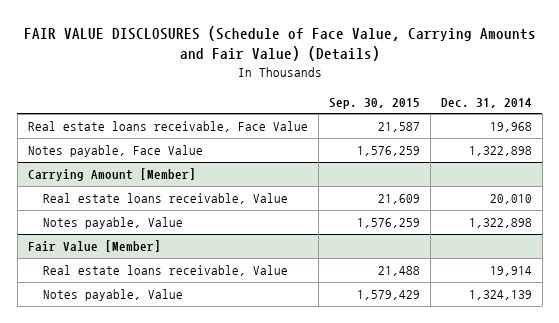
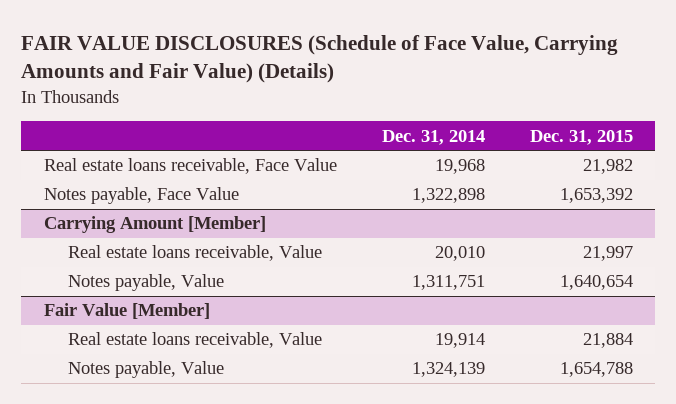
[328,97,420,109] Sep. 30, 2015 -> none
none -> [529,129,633,145] Dec. 31, 2015
[468,218,532,229] 1,322,898 -> [411,275,485,291] 1,311,751

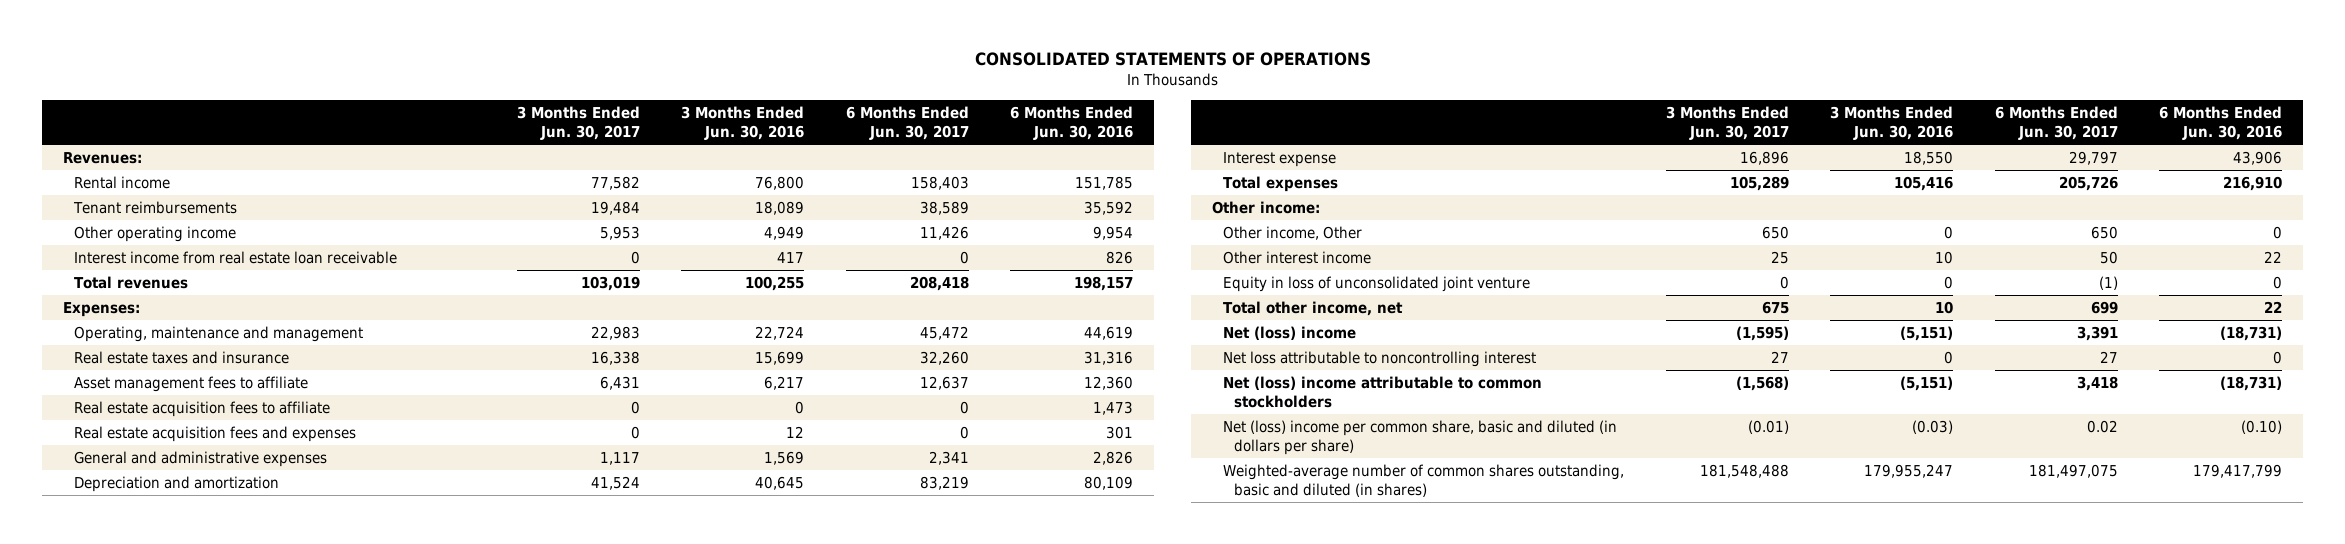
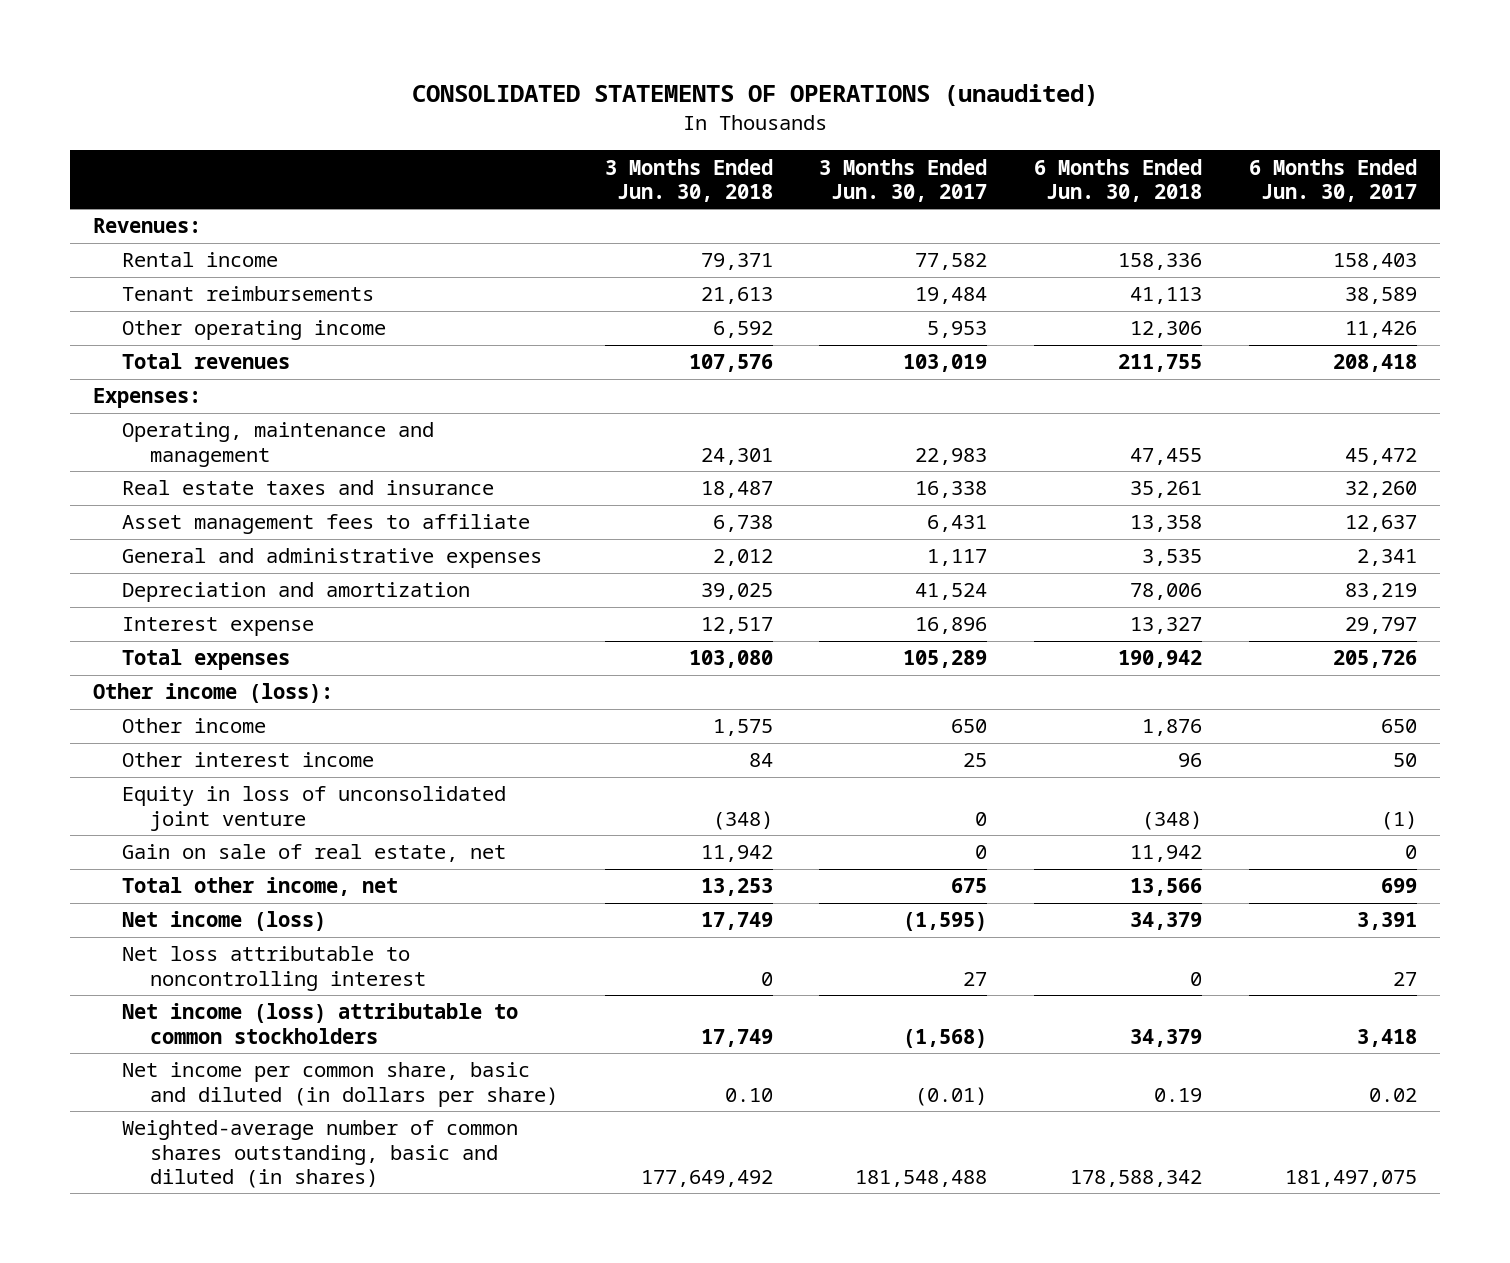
[974,52,1371,67] CONSOLIDATED STATEMENTS OF OPERATIONS -> [411,83,1098,106] CONSOLIDATED STATEMENTS OF OPERATIONS (unaudited)
[681,105,805,141] 3 Months Ended Jun. 30, 2016 -> none
[1010,105,1134,141] 6 Months Ended Jun. 30, 2016 -> none
none -> [604,158,773,202] 3 Months Ended Jun. 30, 2018
none -> [1034,158,1203,202] 6 Months Ended Jun. 30, 2018
[74,250,398,264] Interest income from real estate loan receivable -> none
[74,400,331,417] Real estate acquisition fees to affiliate -> none
[74,425,357,442] Real estate acquisition fees and expenses -> none
[1211,200,1320,214] Other income: -> [92,683,333,704] Other income (loss):
[1222,225,1362,240] Other income, Other -> [121,718,266,734] Other income
none -> [121,844,506,863] Gain on sale of real estate, net
[1222,325,1356,340] Net (loss) income -> [121,911,326,932] Net income (loss)
[1222,375,1542,409] Net (loss) income attributable to common stockholders -> [121,1003,518,1044] Net income (loss) attributable to common stockholders
[1222,419,1617,456] Net (loss) income per common share, basic and diluted (in dollars per share) -> [121,1062,559,1107] Net income per common share, basic and diluted (in dollars per share)

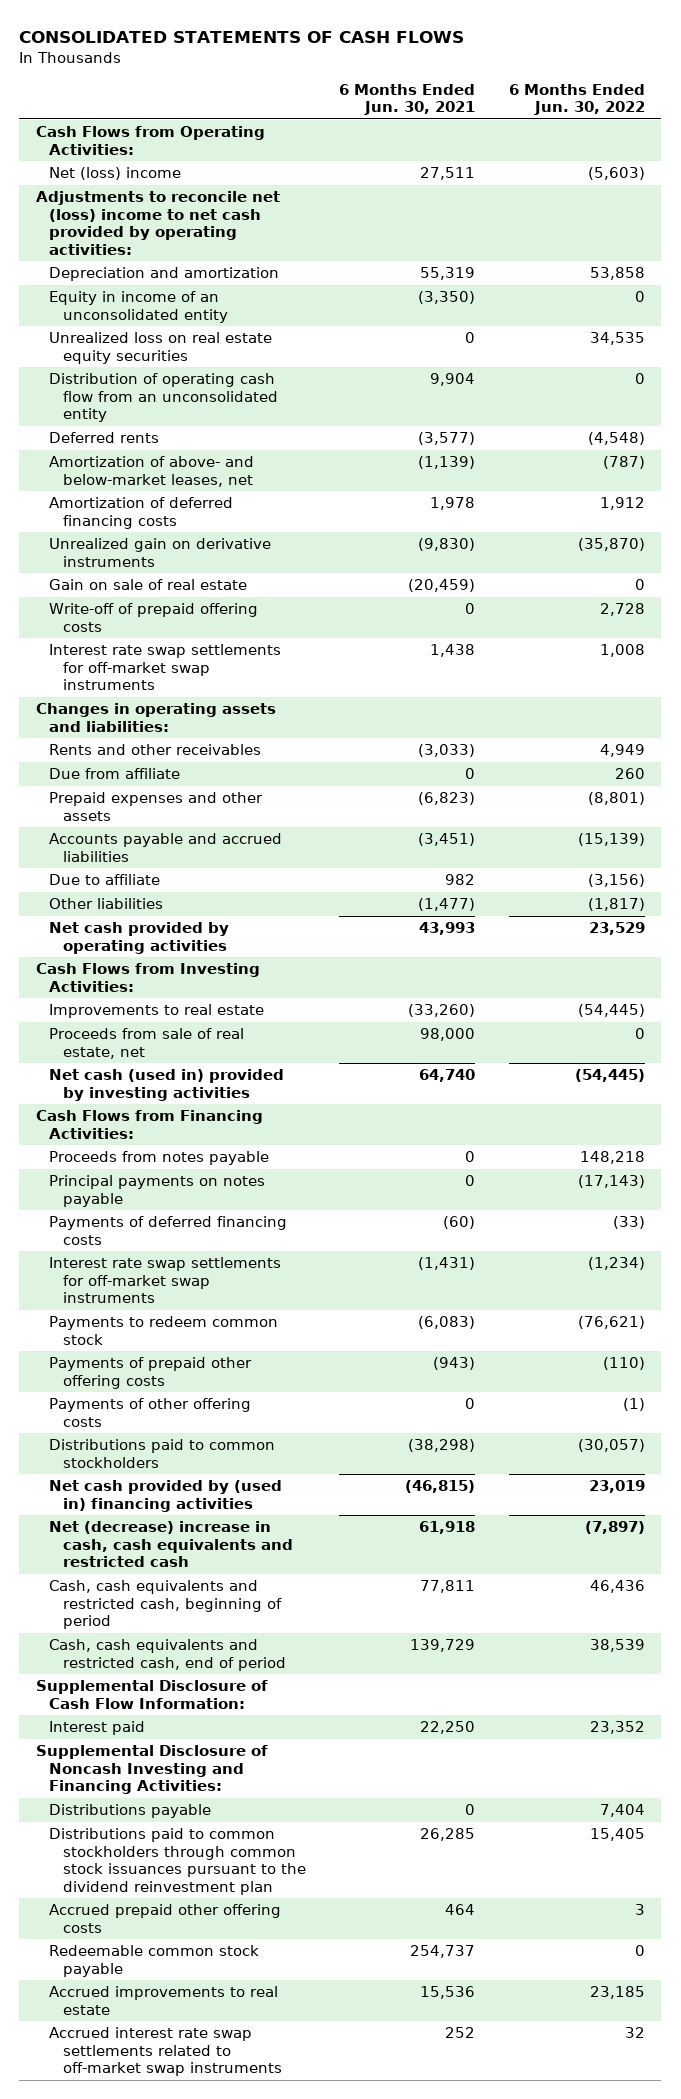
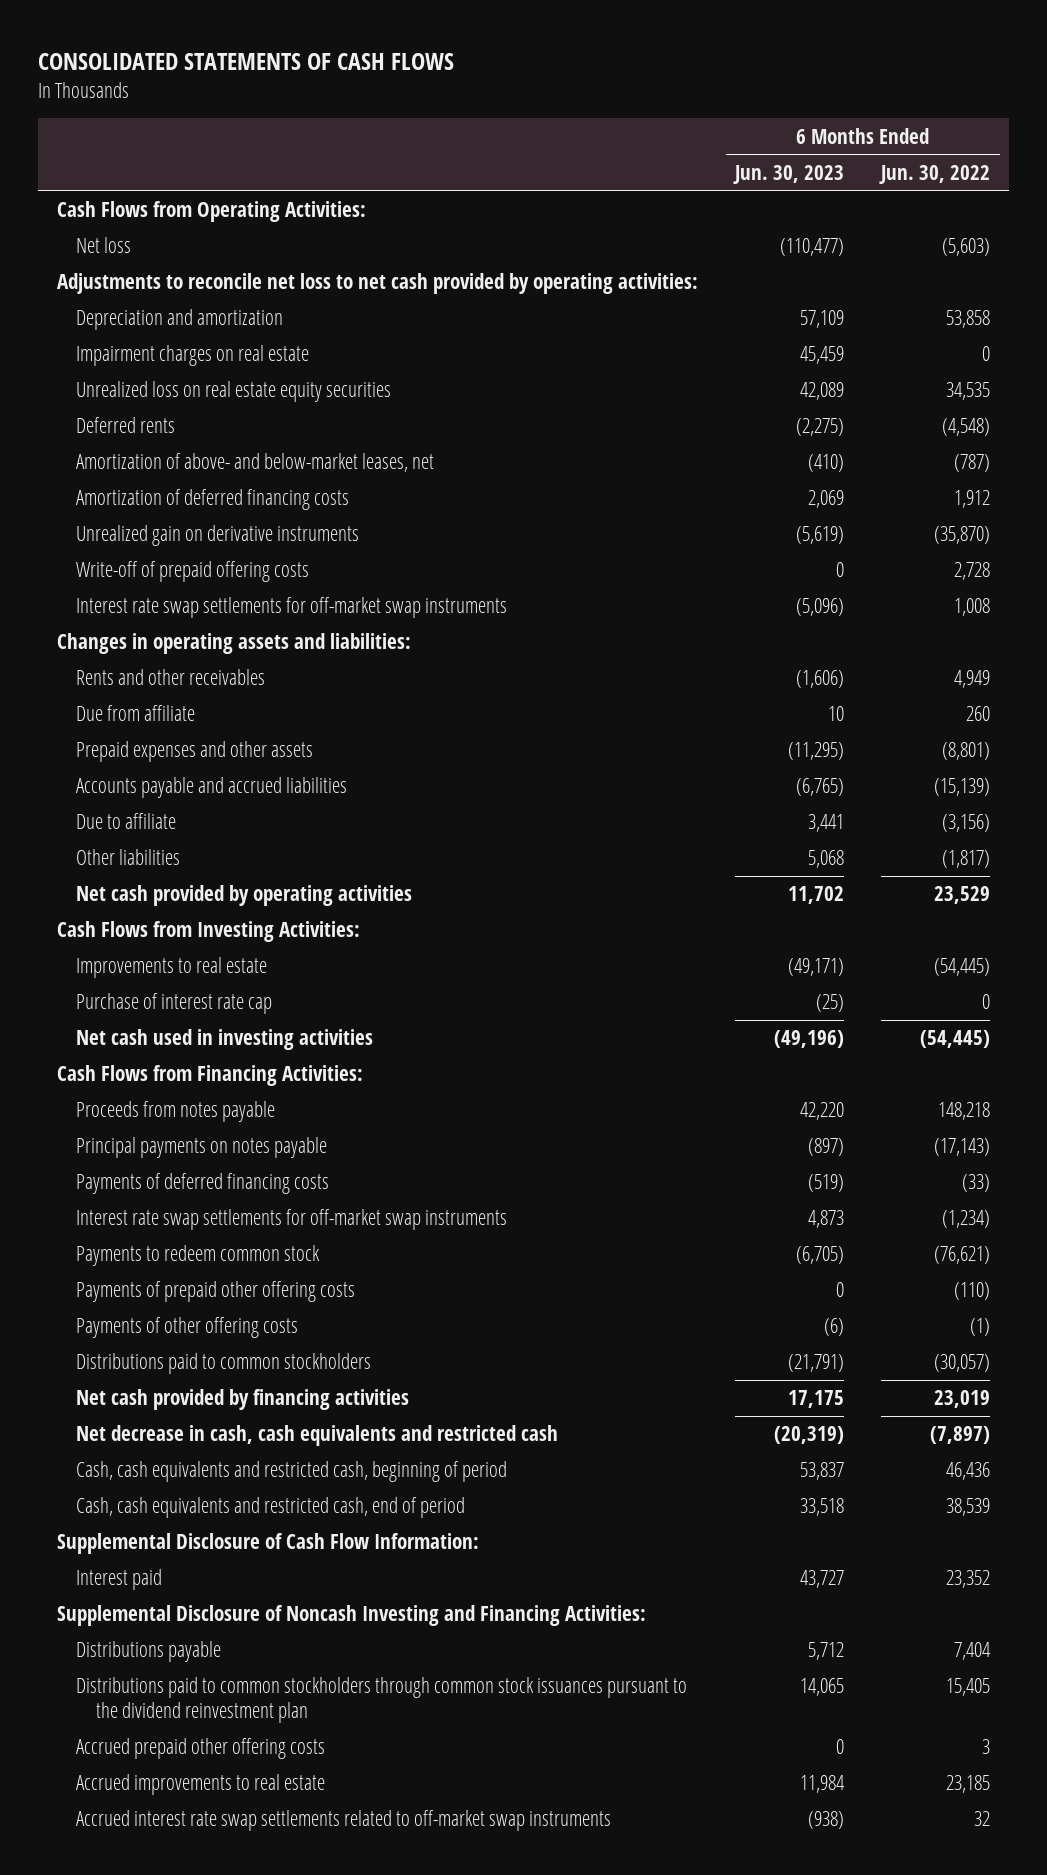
[339,83,476,116] 6 Months Ended Jun. 30, 2021 -> none
none -> [733,164,845,184] Jun. 30, 2023
[49,167,182,181] Net (loss) income -> [76,237,132,254] Net loss
[36,191,281,255] Adjustments to reconcile net (loss) income to net cash provided by operating activities: -> [56,273,698,295] Adjustments to reconcile net loss to net cash provided by operating activities:
[49,291,228,323] Equity in income of an unconsolidated entity -> none
none -> [76,345,310,367] Impairment charges on real estate
[49,373,278,423] Distribution of operating cash flow from an unconsolidated entity -> none
[49,579,248,591] Gain on sale of real estate -> none
[49,1028,245,1059] Proceeds from sale of real estate, net -> none
none -> [76,993,273,1015] Purchase of interest rate cap
[49,1069,285,1101] Net cash (used in) provided by investing activities -> [76,1029,374,1051] Net cash used in investing activities
[49,1480,283,1512] Net cash provided by (used in) financing activities -> [76,1389,410,1411] Net cash provided by financing activities
[49,1521,293,1568] Net (decrease) increase in cash, cash equivalents and restricted cash -> [76,1425,559,1447] Net decrease in cash, cash equivalents and restricted cash
[49,1945,260,1977] Redeemable common stock payable -> none

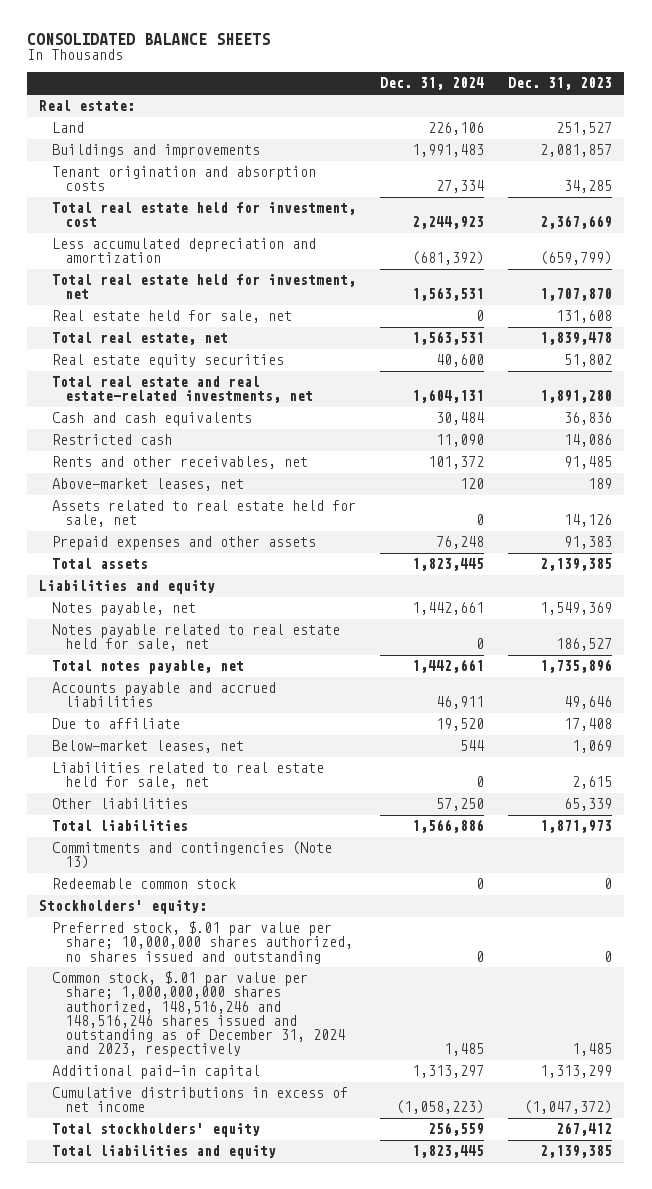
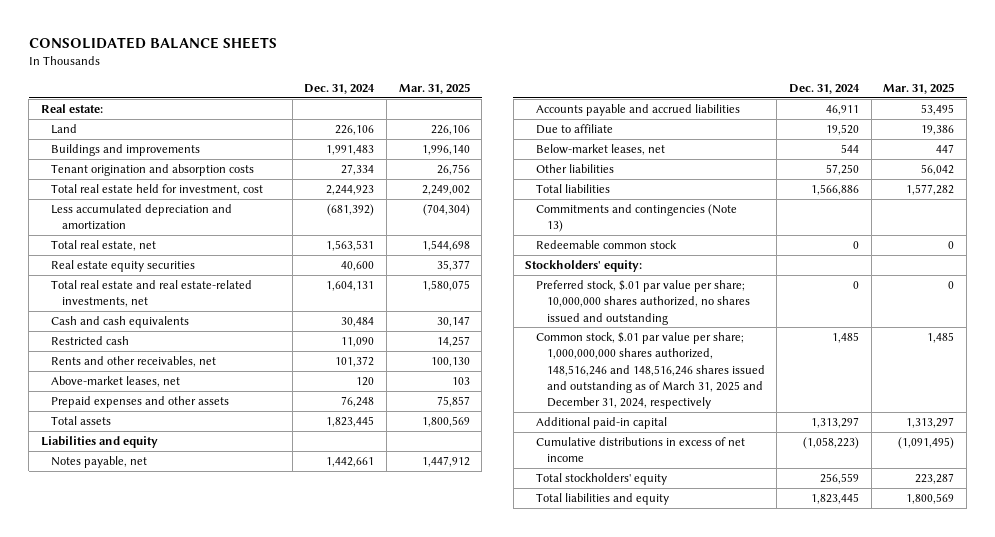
[508,77,613,91] Dec. 31, 2023 -> none
none -> [398,82,470,94] Mar. 31, 2025
[52,274,357,300] Total real estate held for investment, net -> none
[52,310,293,324] Real estate held for sale, net -> none
[52,500,357,528] Assets related to real estate held for sale, net -> none
[52,624,341,652] Notes payable related to real estate held for sale, net -> none
[52,660,245,675] Total notes payable, net -> none
[52,762,325,790] Liabilities related to real estate held for sale, net -> none
[52,971,346,1057] Common stock, $.01 par value per share; 1,000,000,000 shares authorized, 148,516,246 and 148,516,246 shares issued and outstanding as of December 31, 2024 and 2023, respectively -> [536,332,765,410] Common stock, $.01 par value per share; 1,000,000,000 shares authorized, 148,516,246 and 148,516,246 shares issued and outstanding as of March 31, 2025 and December 31, 2024, respectively

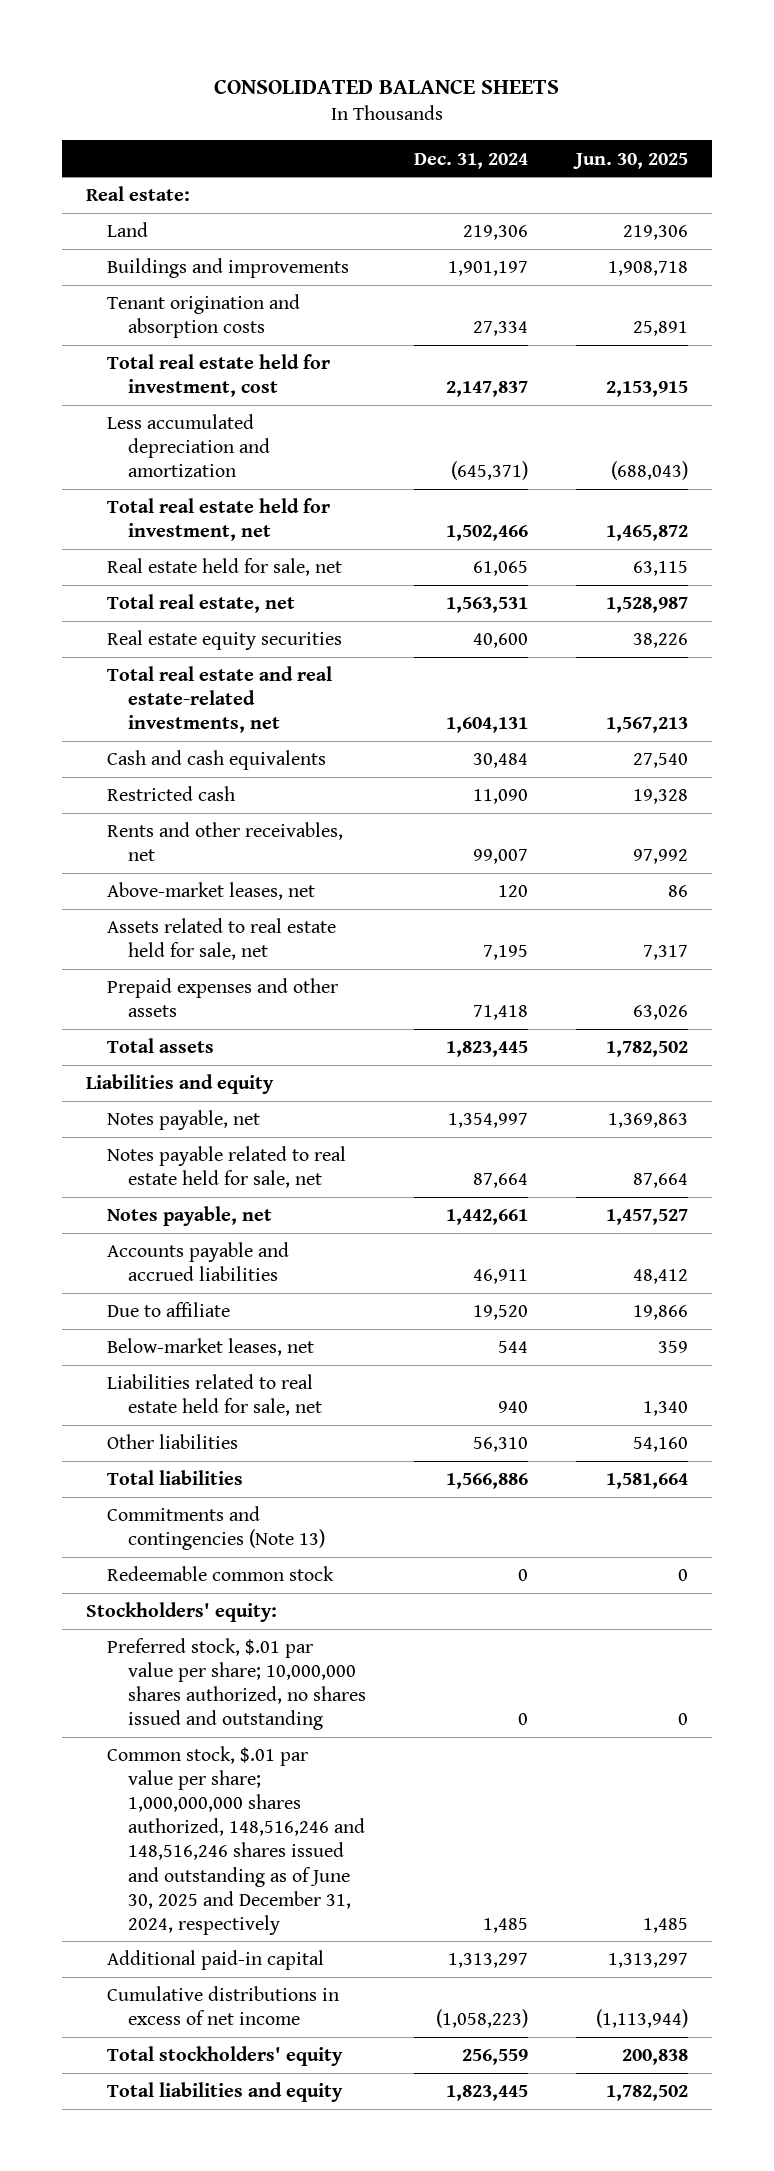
[398,82,470,94] Mar. 31, 2025 -> none
none -> [573,152,689,169] Jun. 30, 2025
[335,125,375,136] 226,106 -> [463,225,529,241] 219,306
[326,145,375,156] 1,991,483 -> [448,261,529,277] 1,901,197
[326,185,375,196] 2,244,923 -> [446,381,529,398] 2,147,837
[327,204,375,217] (681,392) -> [451,461,529,481] (645,371)
none -> [107,498,331,542] Total real estate held for investment, net
none -> [107,558,343,577] Real estate held for sale, net
[335,356,375,368] 101,372 -> [473,849,529,865] 99,007
none -> [107,918,337,961] Assets related to real estate held for sale, net
[341,396,375,408] 76,248 -> [473,1005,529,1021] 71,418
none -> [107,1110,261,1131] Notes payable, net
none -> [107,1146,347,1189] Notes payable related to real estate held for sale, net
none -> [107,1374,323,1417] Liabilities related to real estate held for sale, net
[826,164,860,176] 57,250 -> [473,1437,529,1453] 56,310
[536,332,765,410] Common stock, $.01 par value per share; 1,000,000,000 shares authorized, 148,516,246 and 148,516,246 shares issued and outstanding as of March 31, 2025 and December 31, 2024, respectively -> [107,1746,366,1935] Common stock, $.01 par value per share; 1,000,000,000 shares authorized, 148,516,246 and 148,516,246 shares issued and outstanding as of June 30, 2025 and December 31, 2024, respectively

